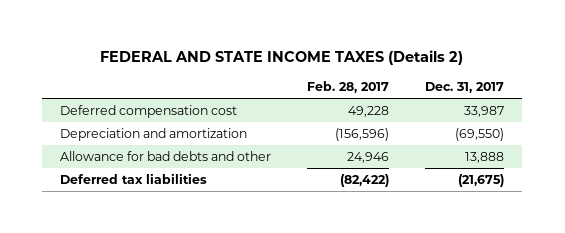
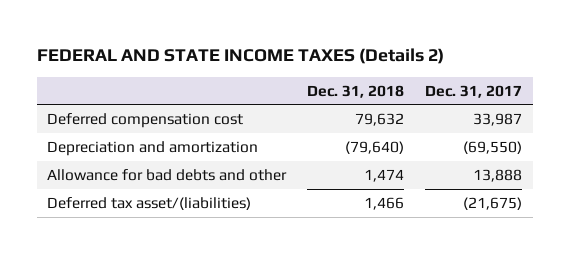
[307,81,390,94] Feb. 28, 2017 -> none
none -> [307,84,405,98] Dec. 31, 2018
[60,173,208,185] Deferred tax liabilities -> [47,196,252,210] Deferred tax asset/(liabilities)

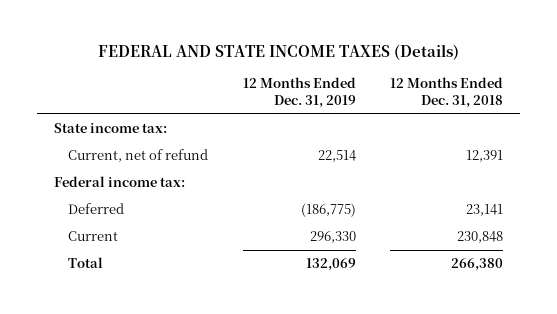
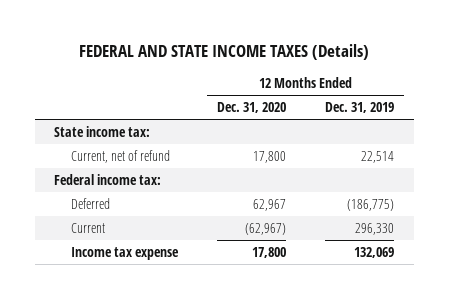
[390,77,504,108] 12 Months Ended Dec. 31, 2018 -> none
none -> [217,102,287,114] Dec. 31, 2020
[68,257,104,269] Total -> [70,247,179,261] Income tax expense

